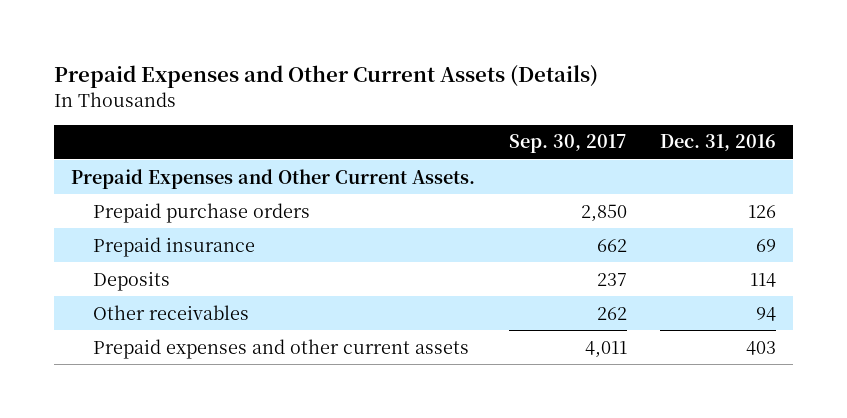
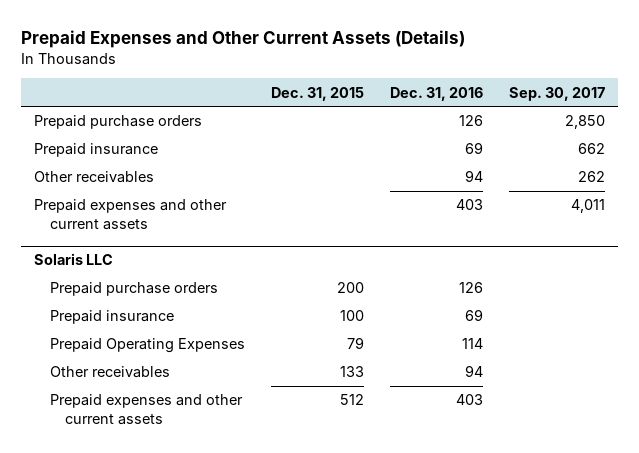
none -> [270,86,364,101] Dec. 31, 2015
[71,168,476,189] Prepaid Expenses and Other Current Assets. -> none
[93,270,171,291] Deposits -> none
none -> [34,253,114,266] Solaris LLC
none -> [49,282,218,297] Prepaid purchase orders
none -> [49,310,174,325] Prepaid insurance
none -> [49,338,245,354] Prepaid Operating Expenses
none -> [49,366,170,379] Other receivables
none -> [49,394,243,425] Prepaid expenses and other current assets

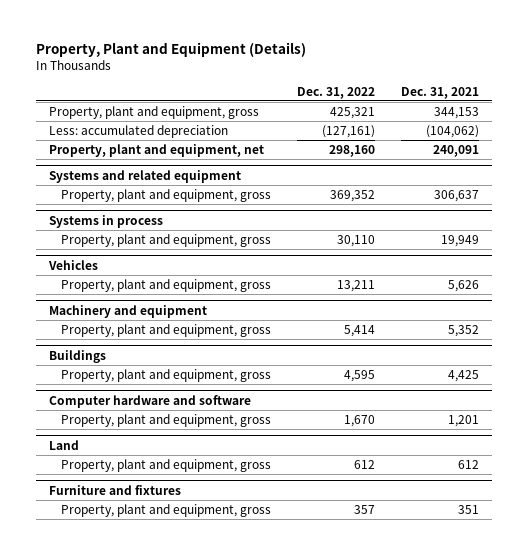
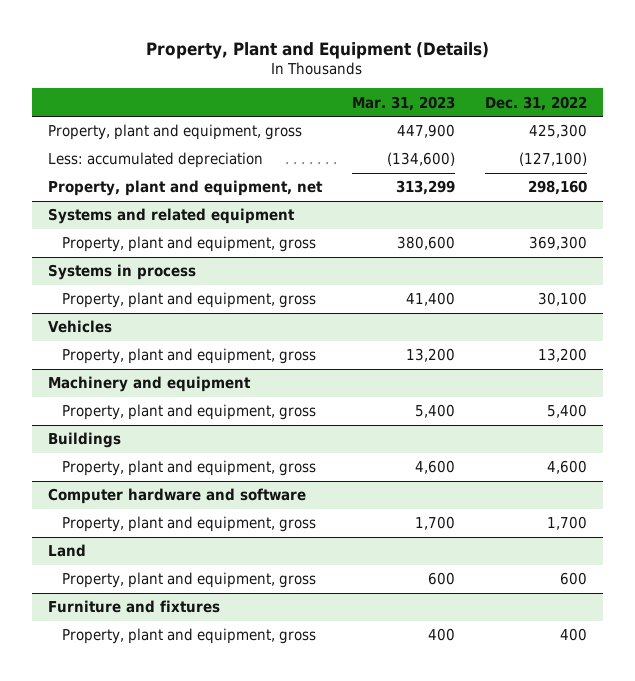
[400,86,479,99] Dec. 31, 2021 -> none
none -> [351,95,455,111] Mar. 31, 2023
[329,106,375,119] 425,321 -> [529,124,588,139] 425,300
[321,124,375,138] (127,161) -> [519,152,588,167] (127,100)
[329,189,375,202] 369,352 -> [529,236,588,251] 369,300
[336,234,375,247] 30,110 -> [538,292,588,307] 30,100
[336,279,375,292] 13,211 -> [538,348,588,363] 13,200
[343,324,375,337] 5,414 -> [547,404,588,419] 5,400
[343,369,375,382] 4,595 -> [547,460,588,475] 4,600
[343,414,375,427] 1,670 -> [547,516,588,531] 1,700
[353,459,375,469] 612 -> [560,572,588,586] 600
[353,504,375,514] 357 -> [560,628,588,642] 400

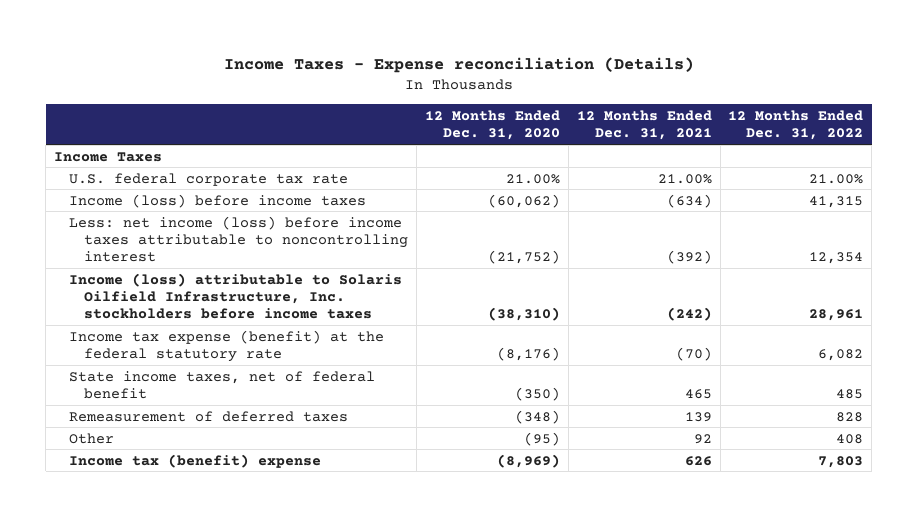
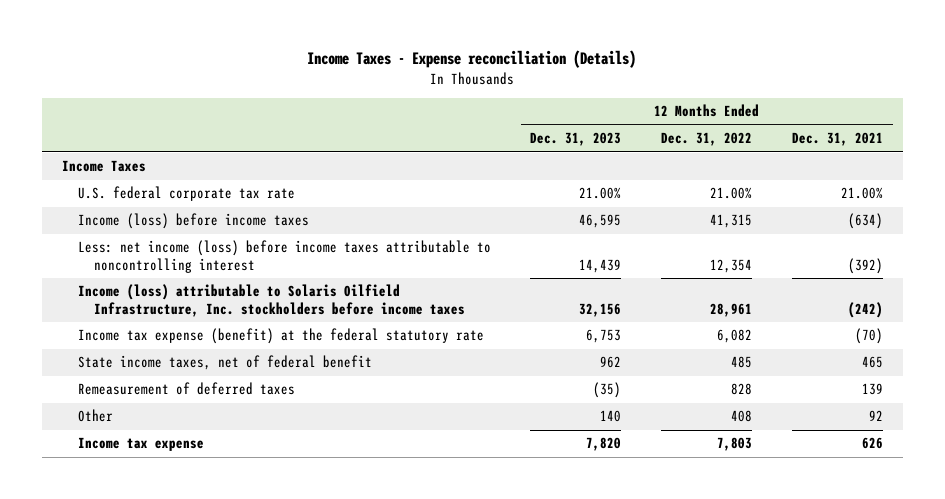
[425,109,561,141] 12 Months Ended Dec. 31, 2020 -> none
none -> [530,132,622,147] Dec. 31, 2023
[69,453,322,468] Income tax (benefit) expense -> [77,437,204,452] Income tax expense

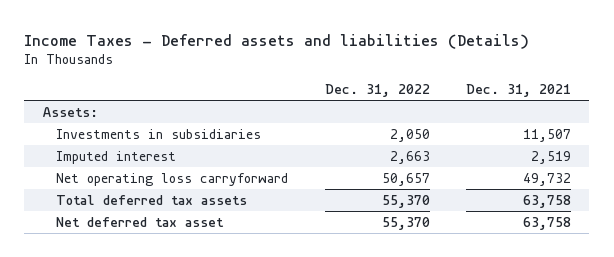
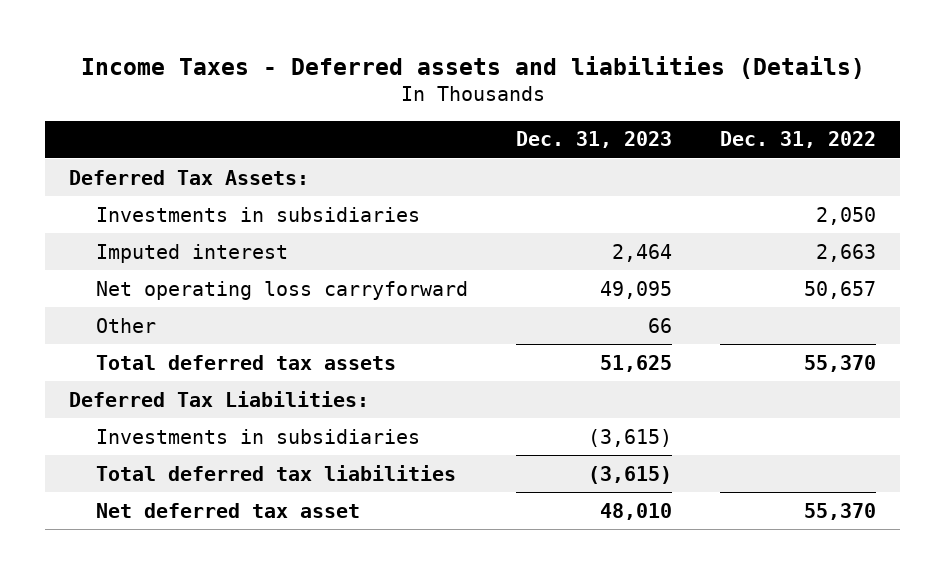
[466,83,572,97] Dec. 31, 2021 -> none
none -> [516,131,673,149] Dec. 31, 2023
[42,106,98,117] Assets: -> [69,169,310,185] Deferred Tax Assets:
none -> [96,317,157,333] Other
none -> [69,390,370,407] Deferred Tax Liabilities:
none -> [96,428,421,444] Investments in subsidiaries
none -> [96,464,457,481] Total deferred tax liabilities

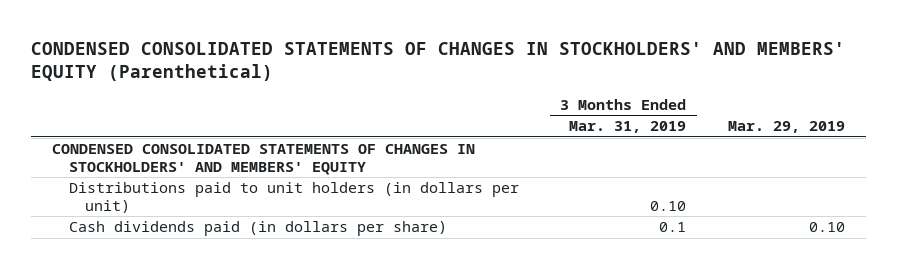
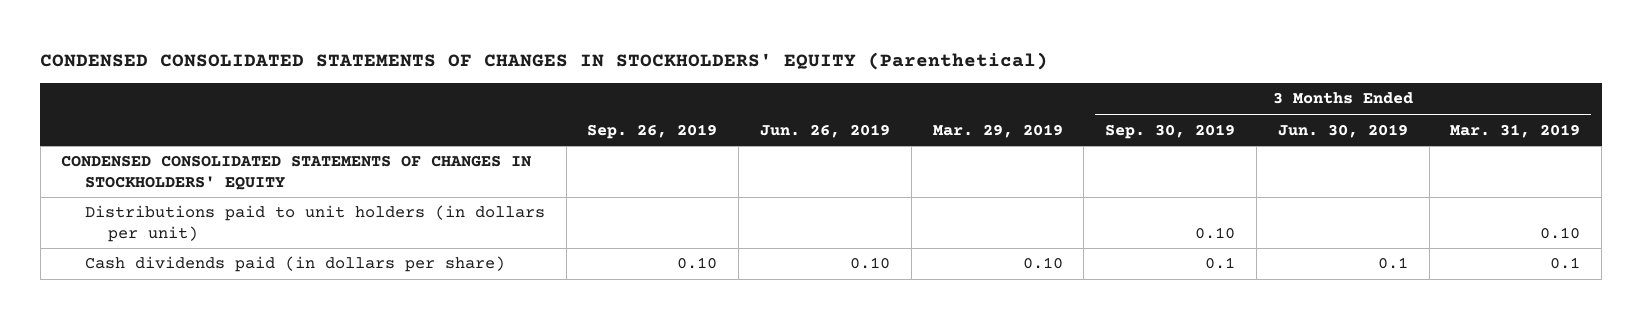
[30,41,845,82] CONDENSED CONSOLIDATED STATEMENTS OF CHANGES IN STOCKHOLDERS' AND MEMBERS' EQUITY (Parenthetical) -> [40,52,1049,71] CONDENSED CONSOLIDATED STATEMENTS OF CHANGES IN STOCKHOLDERS' EQUITY (Parenthetical)
none -> [587,123,718,139] Sep. 26, 2019
none -> [760,123,891,138] Jun. 26, 2019
none -> [1105,123,1236,139] Sep. 30, 2019
none -> [1277,123,1408,138] Jun. 30, 2019
[51,144,475,175] CONDENSED CONSOLIDATED STATEMENTS OF CHANGES IN STOCKHOLDERS' AND MEMBERS' EQUITY -> [61,155,532,190] CONDENSED CONSOLIDATED STATEMENTS OF CHANGES IN STOCKHOLDERS' EQUITY

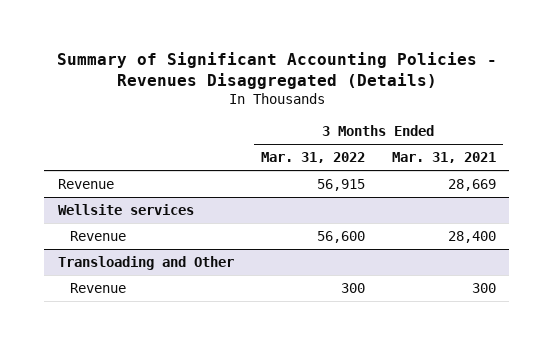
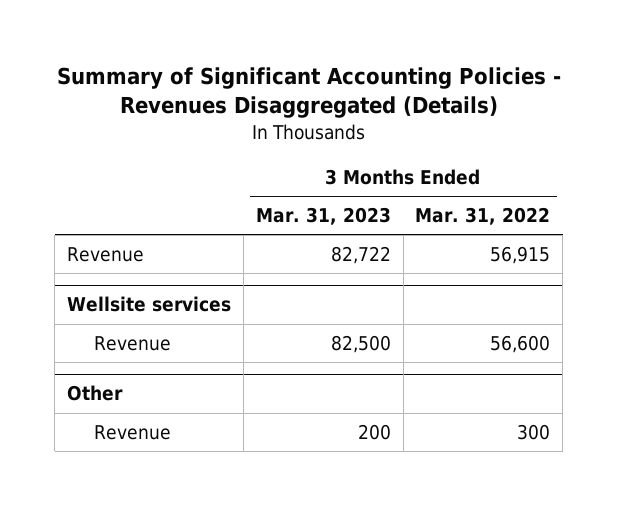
[391,152,496,164] Mar. 31, 2021 -> none
none -> [255,207,391,226] Mar. 31, 2023
[57,255,234,270] Transloading and Other -> [67,385,124,402] Other

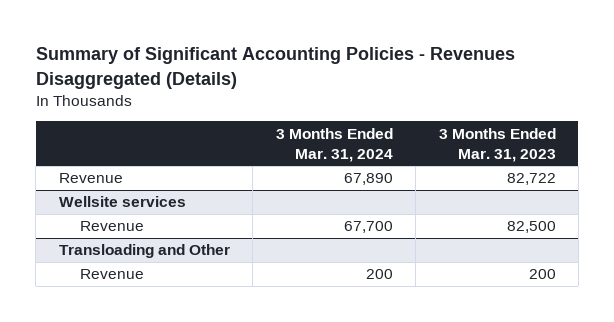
[415,207,551,226] Mar. 31, 2022 -> none
none -> [275,127,393,162] 3 Months Ended Mar. 31, 2024
[67,385,124,402] Other -> [58,244,230,259] Transloading and Other

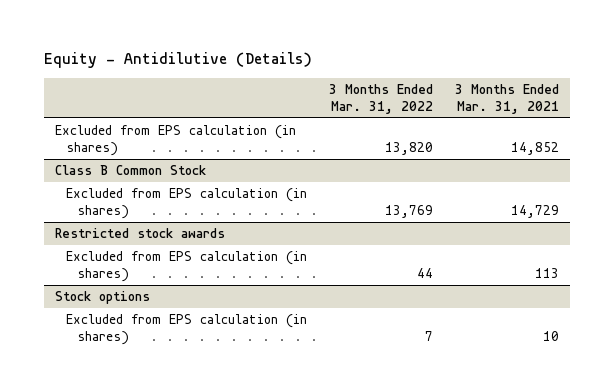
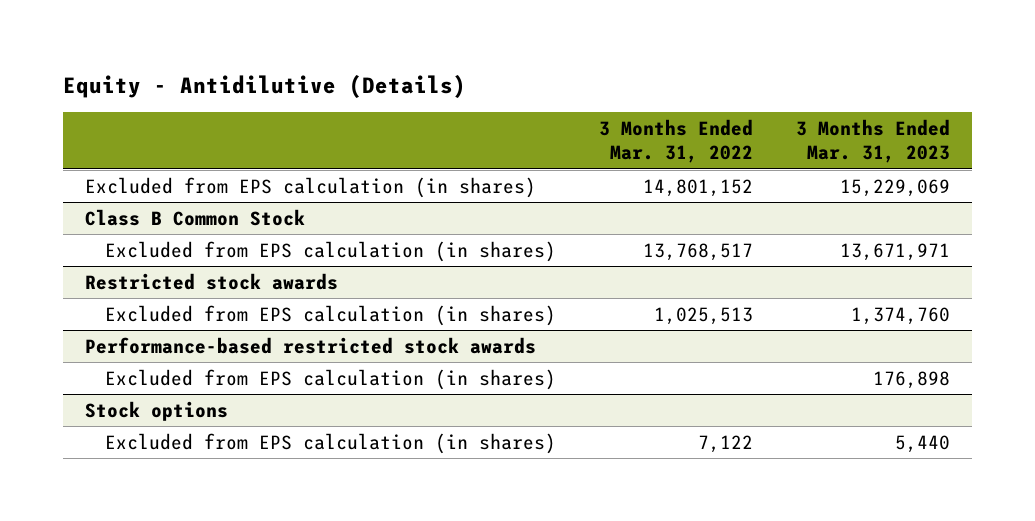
[455,83,560,114] 3 Months Ended Mar. 31, 2021 -> none
none -> [796,119,951,164] 3 Months Ended Mar. 31, 2023
[385,142,434,156] 13,820 -> [643,178,754,197] 14,801,152
[385,205,434,219] 13,769 -> [643,242,754,261] 13,768,517
[417,268,434,279] 44 -> [654,306,754,325] 1,025,513
none -> [85,336,537,354] Performance-based restricted stock awards
none -> [104,368,556,390] Excluded from EPS calculation (in shares)
[425,331,434,342] 7 -> [698,434,754,453] 7,122

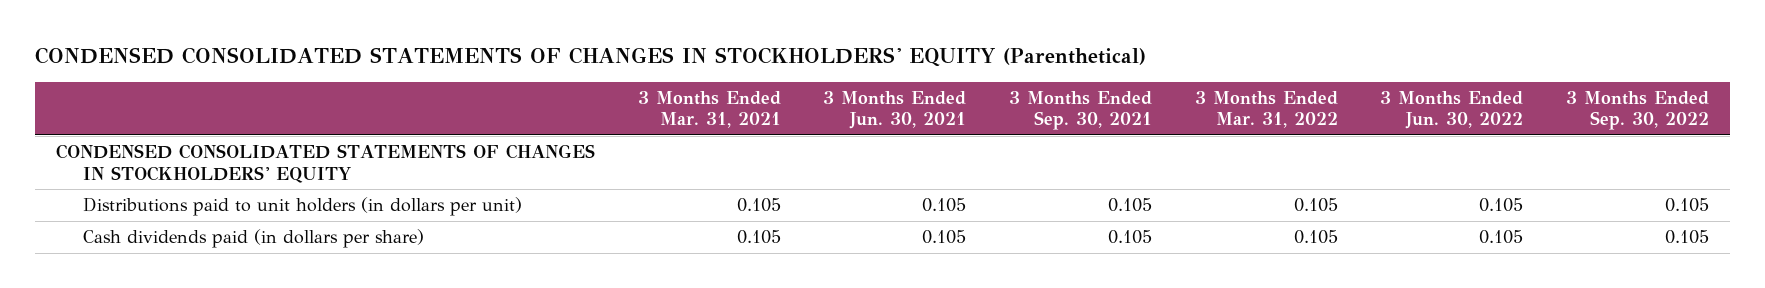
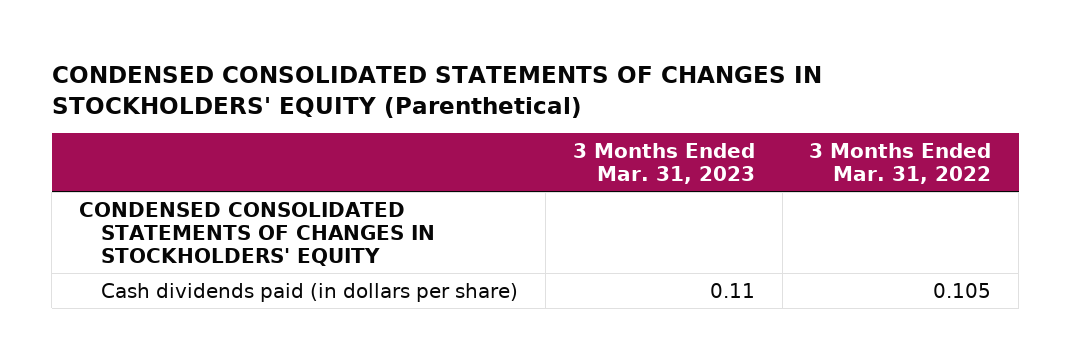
[637,90,781,129] 3 Months Ended Mar. 31, 2021 -> none
[823,90,967,130] 3 Months Ended Jun. 30, 2021 -> none
[1008,90,1152,131] 3 Months Ended Sep. 30, 2021 -> none
[1380,90,1524,130] 3 Months Ended Jun. 30, 2022 -> none
[1565,90,1709,131] 3 Months Ended Sep. 30, 2022 -> none
none -> [572,143,755,185] 3 Months Ended Mar. 31, 2023
[83,197,523,217] Distributions paid to unit holders (in dollars per unit) -> none

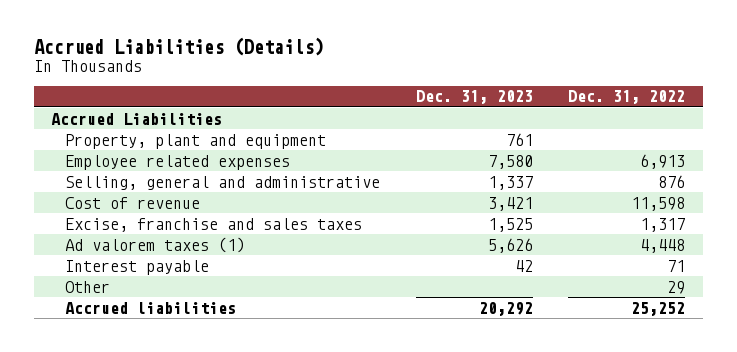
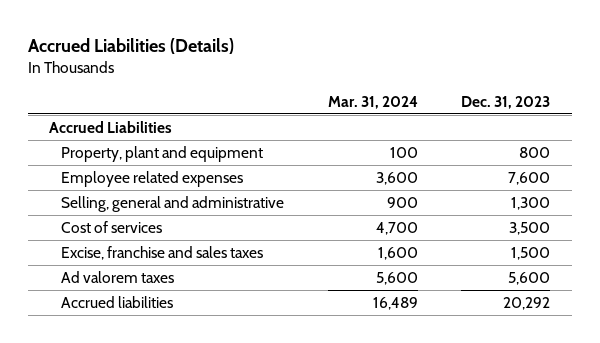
[568,90,686,105] Dec. 31, 2022 -> none
none -> [327,95,418,109] Mar. 31, 2024
[65,259,210,275] Interest payable -> none
[65,280,111,293] Other -> none
[505,132,533,146] 761 -> [519,146,551,158] 800
[487,154,533,169] 7,580 -> [508,171,551,185] 7,600
[487,175,533,190] 1,337 -> [511,196,551,210] 1,300
[65,196,201,209] Cost of revenue -> [61,220,163,233] Cost of services
[487,196,533,211] 3,421 -> [509,221,551,235] 3,500
[487,217,533,232] 1,525 -> [511,246,551,260] 1,500
[65,236,246,253] Ad valorem taxes (1) -> [61,270,175,283] Ad valorem taxes
[487,237,533,253] 5,626 -> [508,271,551,285] 5,600

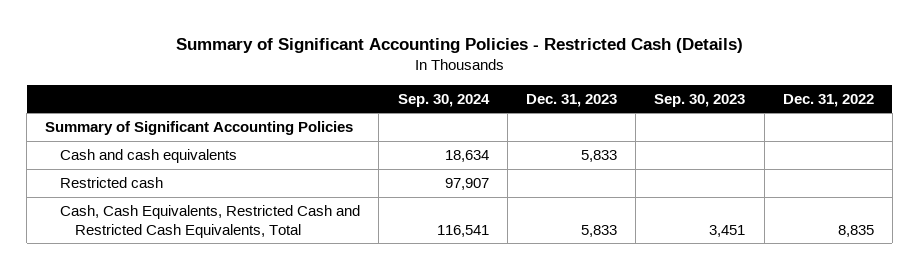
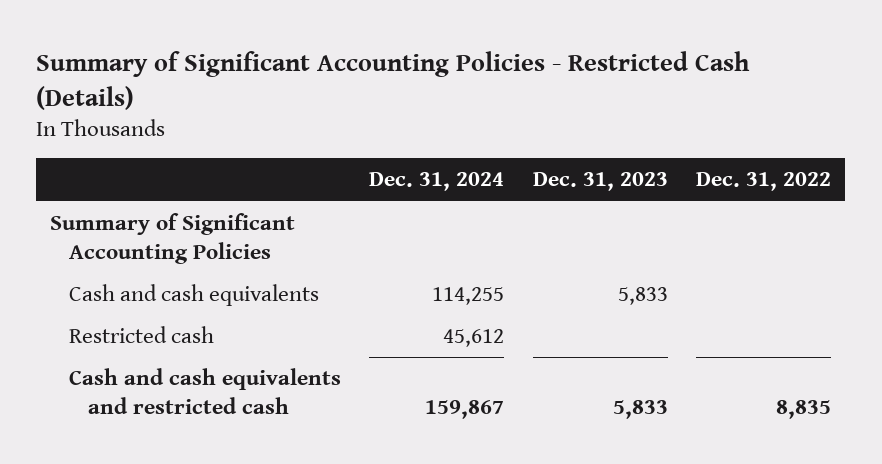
[397,93,490,107] Sep. 30, 2024 -> none
[654,93,746,107] Sep. 30, 2023 -> none
none -> [369,172,505,192] Dec. 31, 2024
[60,205,361,238] Cash, Cash Equivalents, Restricted Cash and Restricted Cash Equivalents, Total -> [68,368,341,415] Cash and cash equivalents and restricted cash

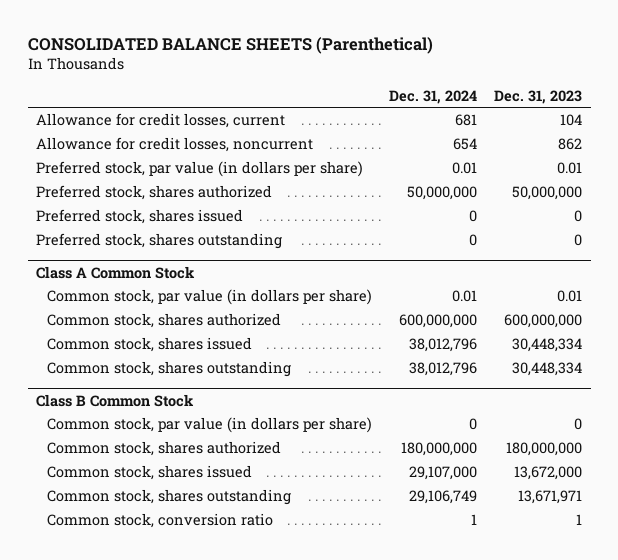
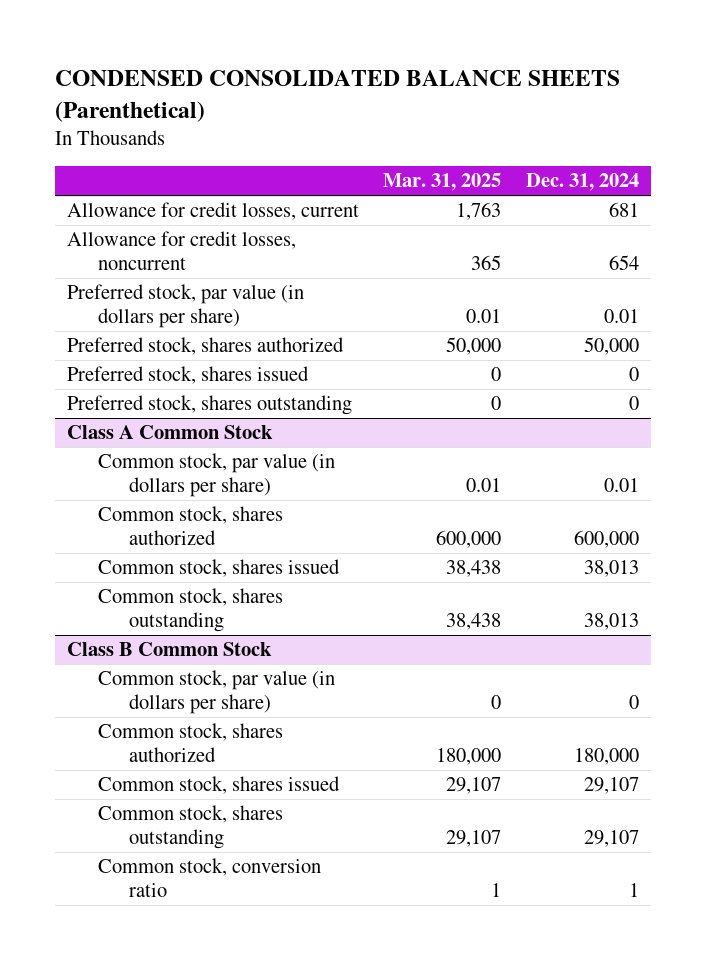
[27,36,433,54] CONSOLIDATED BALANCE SHEETS (Parenthetical) -> [54,70,620,122] CONDENSED CONSOLIDATED BALANCE SHEETS (Parenthetical)
[494,89,583,104] Dec. 31, 2023 -> none
none -> [383,173,502,192] Mar. 31, 2025
[407,185,478,200] 50,000,000 -> [584,337,640,356] 50,000
[399,313,478,328] 600,000,000 -> [574,530,640,549] 600,000
[409,337,478,352] 38,012,796 -> [584,560,640,578] 38,013
[409,361,478,376] 38,012,796 -> [584,613,640,631] 38,013
[401,441,478,456] 180,000,000 -> [574,748,640,766] 180,000
[409,465,478,480] 29,107,000 -> [584,777,640,795] 29,107
[409,489,478,504] 29,106,749 -> [584,830,640,848] 29,107

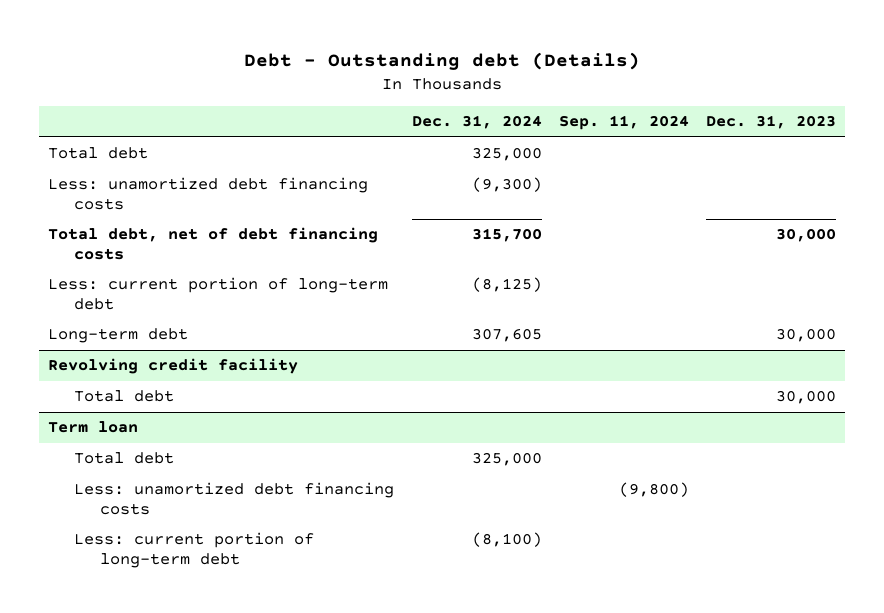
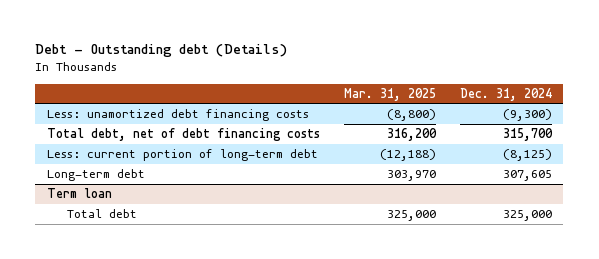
[559,115,690,131] Sep. 11, 2024 -> none
[706,115,837,130] Dec. 31, 2023 -> none
none -> [343,87,436,101] Mar. 31, 2025
[48,147,149,160] Total debt -> none
[48,358,299,375] Revolving credit facility -> none
[74,390,175,403] Total debt -> none
[74,482,395,516] Less: unamortized debt financing costs -> none
[74,532,315,569] Less: current portion of long-term debt -> none

